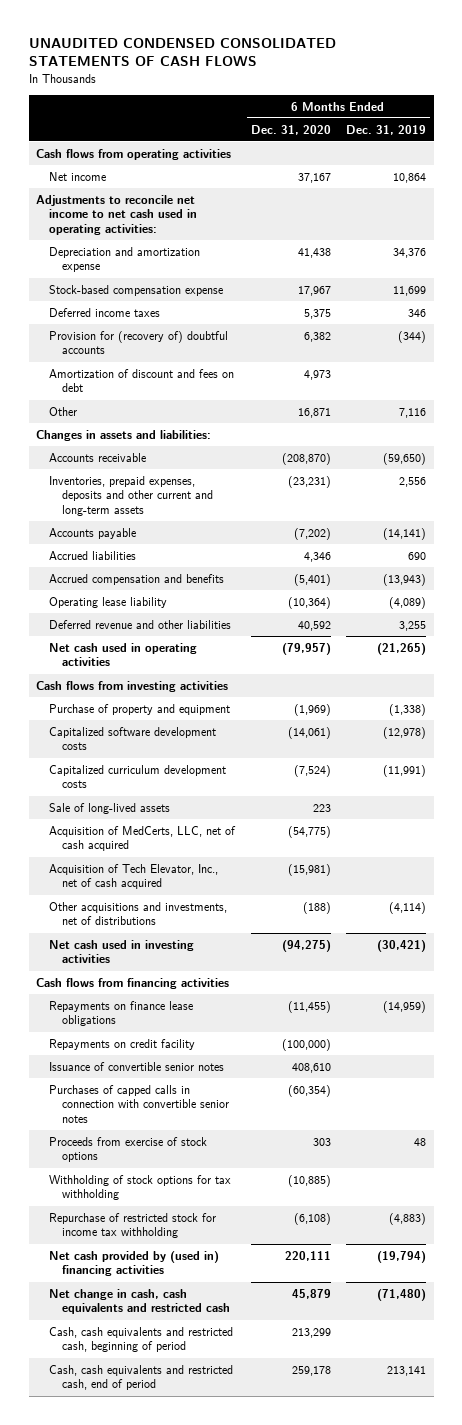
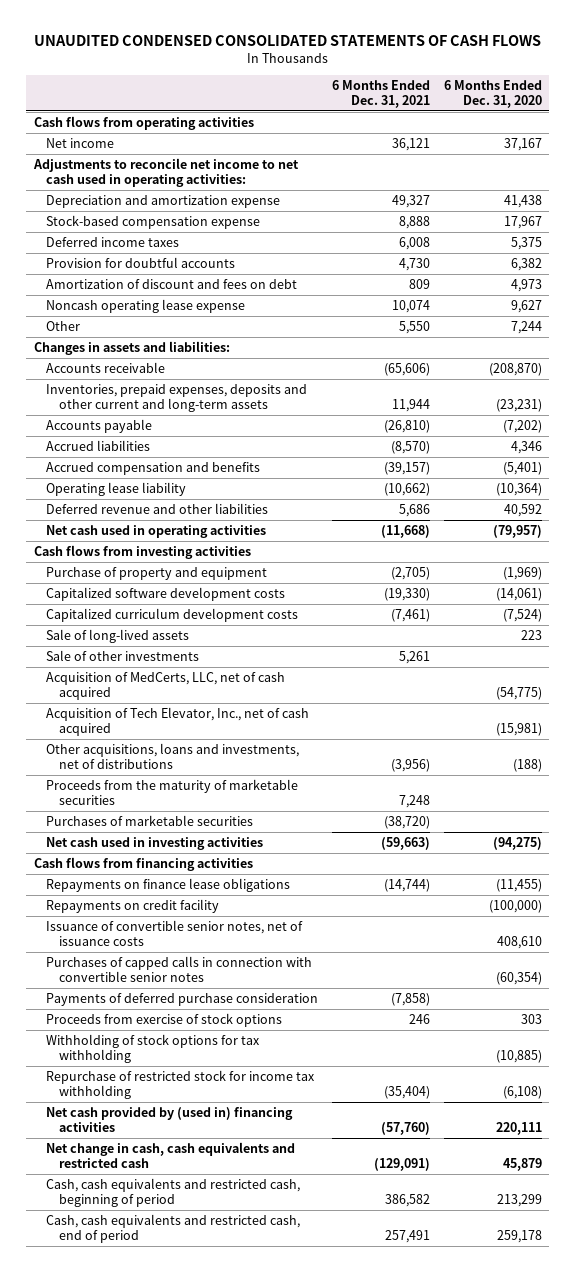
[346,124,427,135] Dec. 31, 2019 -> none
none -> [332,79,431,109] 6 Months Ended Dec. 31, 2021
[49,330,229,355] Provision for (recovery of) doubtful accounts -> [46,256,236,268] Provision for doubtful accounts
none -> [46,298,246,313] Noncash operating lease expense
[297,407,331,418] 16,871 -> [511,320,543,334] 7,244
none -> [46,649,200,661] Sale of other investments
[49,901,228,926] Other acquisitions and investments, net of distributions -> [46,742,300,770] Other acquisitions, loans and investments, net of distributions
none -> [46,778,299,806] Proceeds from the maturity of marketable securities
none -> [46,814,254,826] Purchases of marketable securities
[49,1061,225,1071] Issuance of convertible senior notes -> [46,919,304,947] Issuance of convertible senior notes, net of issuance costs
none -> [46,992,319,1006] Payments of deferred purchase consideration

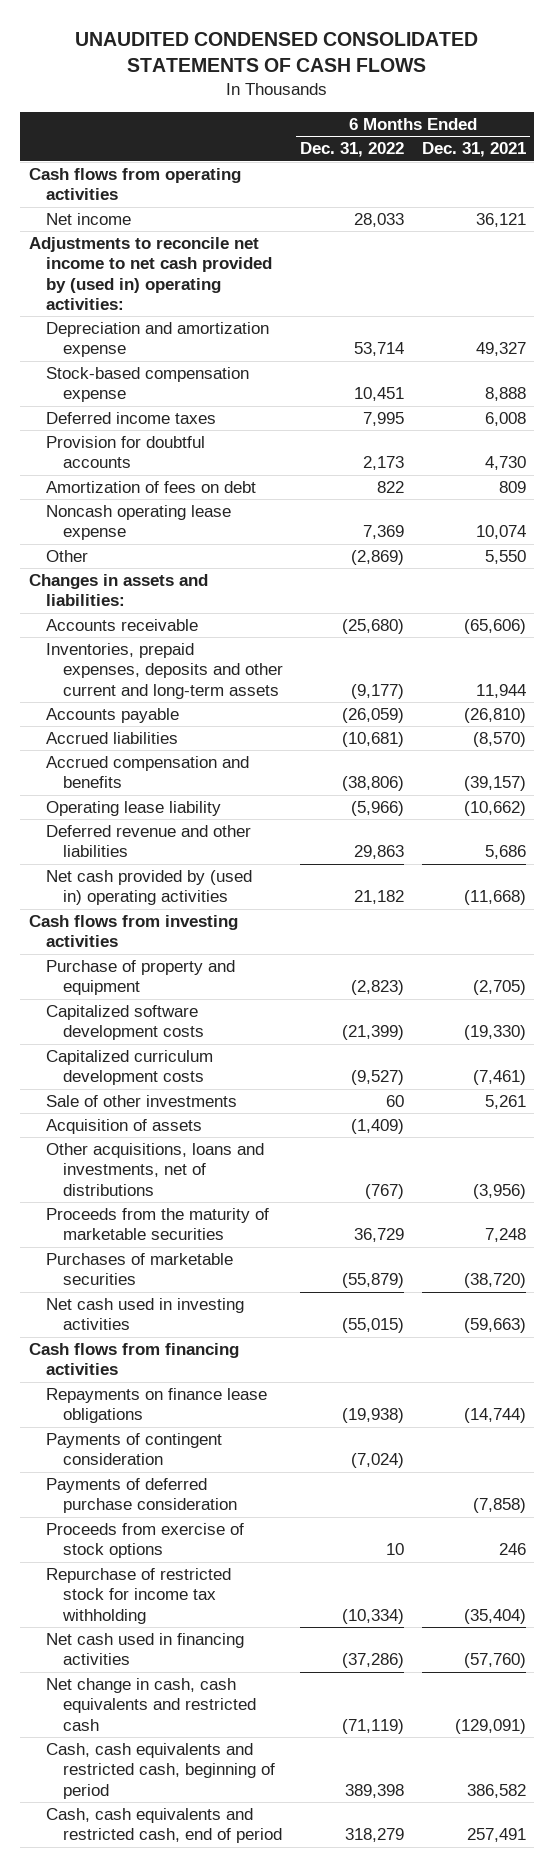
[444,79,543,109] 6 Months Ended Dec. 31, 2020 -> none
none -> [300,142,405,158] Dec. 31, 2022
[32,157,299,188] Adjustments to reconcile net income to net cash used in operating activities: -> [28,237,272,311] Adjustments to reconcile net income to net cash provided by (used in) operating activities:
[46,278,298,289] Amortization of discount and fees on debt -> [45,481,256,494] Amortization of fees on debt
[46,524,267,538] Net cash used in operating activities -> [45,870,252,906] Net cash provided by (used in) operating activities
[46,628,190,643] Sale of long-lived assets -> none
[46,671,286,701] Acquisition of MedCerts, LLC, net of cash acquired -> none
[46,706,310,737] Acquisition of Tech Elevator, Inc., net of cash acquired -> none
none -> [45,1119,202,1135] Acquisition of assets
[46,898,220,913] Repayments on credit facility -> none
[46,919,304,947] Issuance of convertible senior notes, net of issuance costs -> none
[46,955,313,983] Purchases of capped calls in connection with convertible senior notes -> none
none -> [45,1433,222,1466] Payments of contingent consideration
[46,1033,261,1064] Withholding of stock options for tax withholding -> none
[46,1106,294,1133] Net cash provided by (used in) financing activities -> [45,1633,244,1666] Net cash used in financing activities

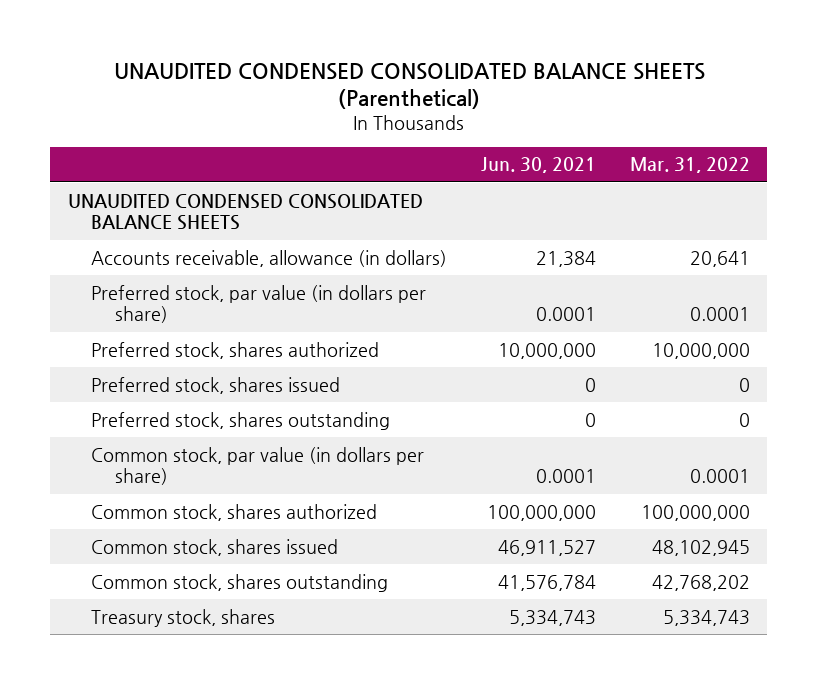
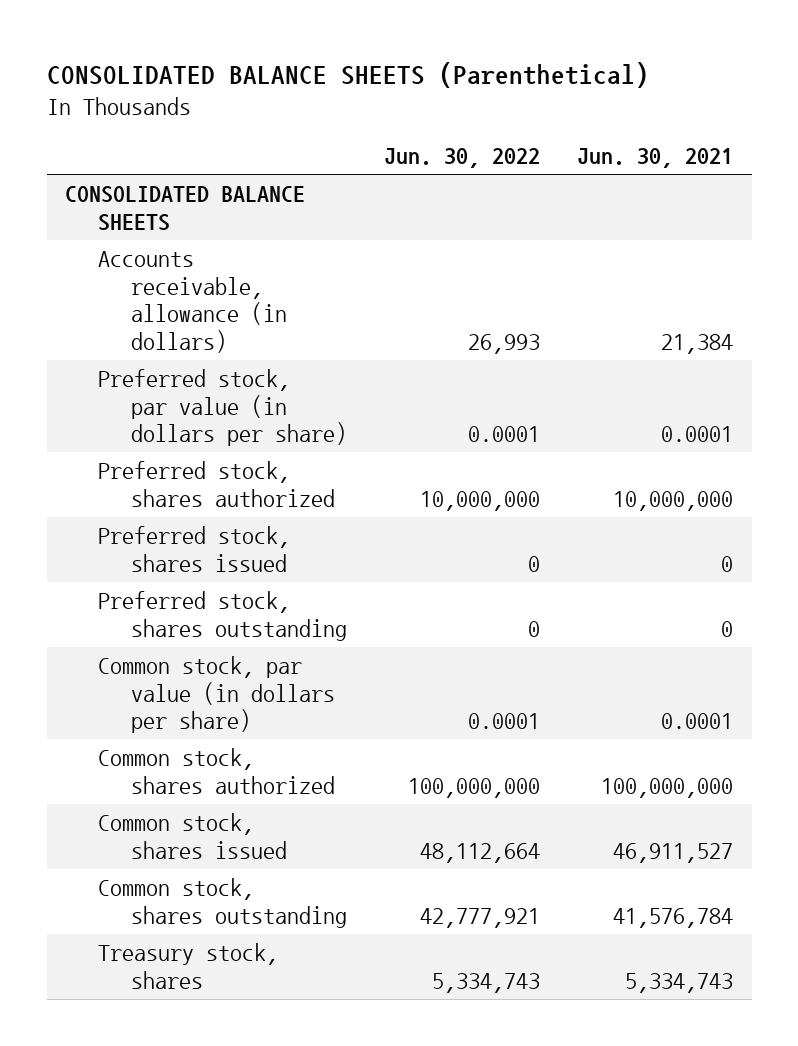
[113,62,705,110] UNAUDITED CONDENSED CONSOLIDATED BALANCE SHEETS (Parenthetical) -> [46,61,649,88] CONSOLIDATED BALANCE SHEETS (Parenthetical)
[630,157,751,174] Mar. 31, 2022 -> none
none -> [384,148,541,169] Jun. 30, 2022
[67,193,423,231] UNAUDITED CONDENSED CONSOLIDATED BALANCE SHEETS -> [65,185,306,231] CONSOLIDATED BALANCE SHEETS

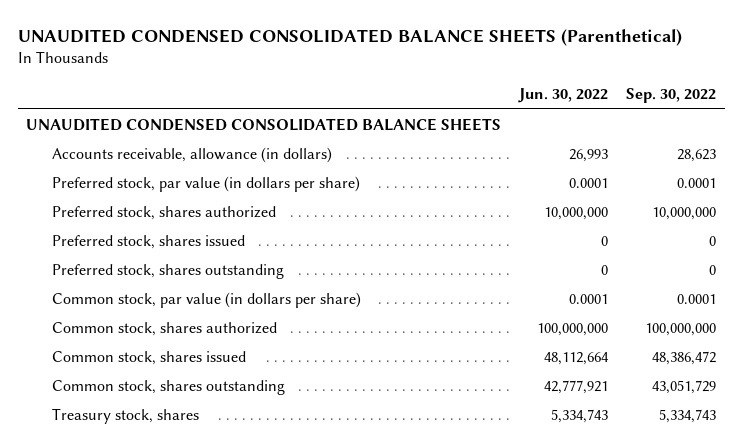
[46,61,649,88] CONSOLIDATED BALANCE SHEETS (Parenthetical) -> [17,29,682,47] UNAUDITED CONDENSED CONSOLIDATED BALANCE SHEETS (Parenthetical)
[577,148,734,169] Jun. 30, 2021 -> none
none -> [625,88,716,104] Sep. 30, 2022
[65,185,306,231] CONSOLIDATED BALANCE SHEETS -> [26,117,502,131] UNAUDITED CONDENSED CONSOLIDATED BALANCE SHEETS

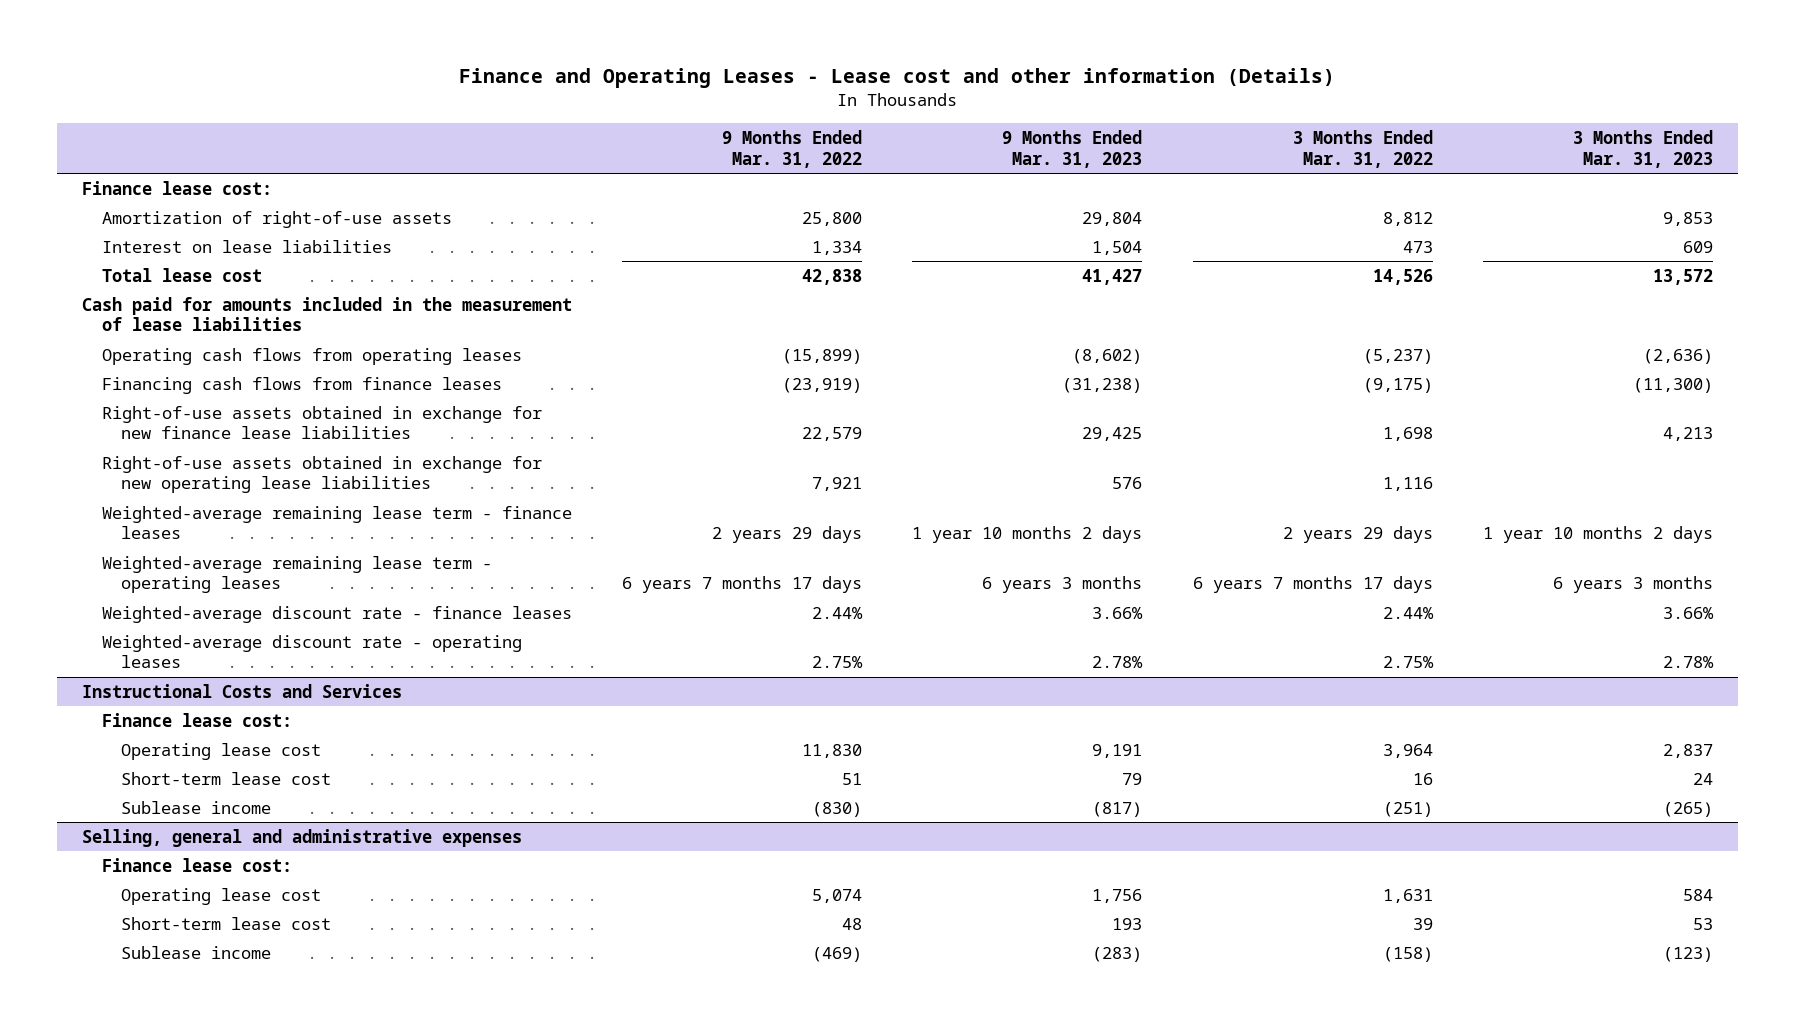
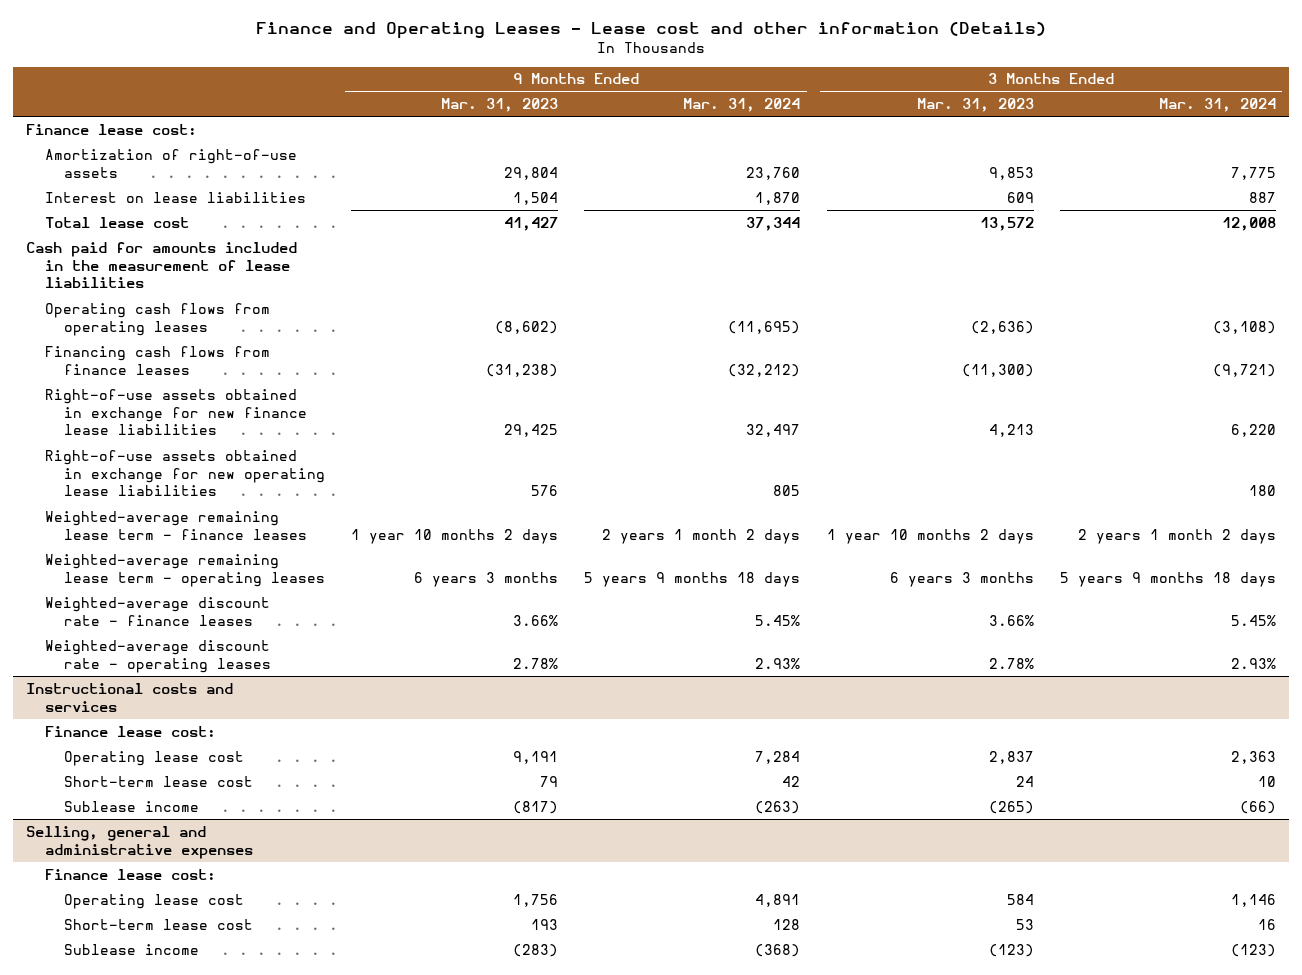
[722,130,863,168] 9 Months Ended Mar. 31, 2022 -> none
[1292,130,1433,168] 3 Months Ended Mar. 31, 2022 -> none
none -> [683,98,801,113] Mar. 31, 2024
none -> [1158,98,1276,113] Mar. 31, 2024
[81,683,402,698] Instructional Costs and Services -> [25,682,233,712] Instructional costs and services

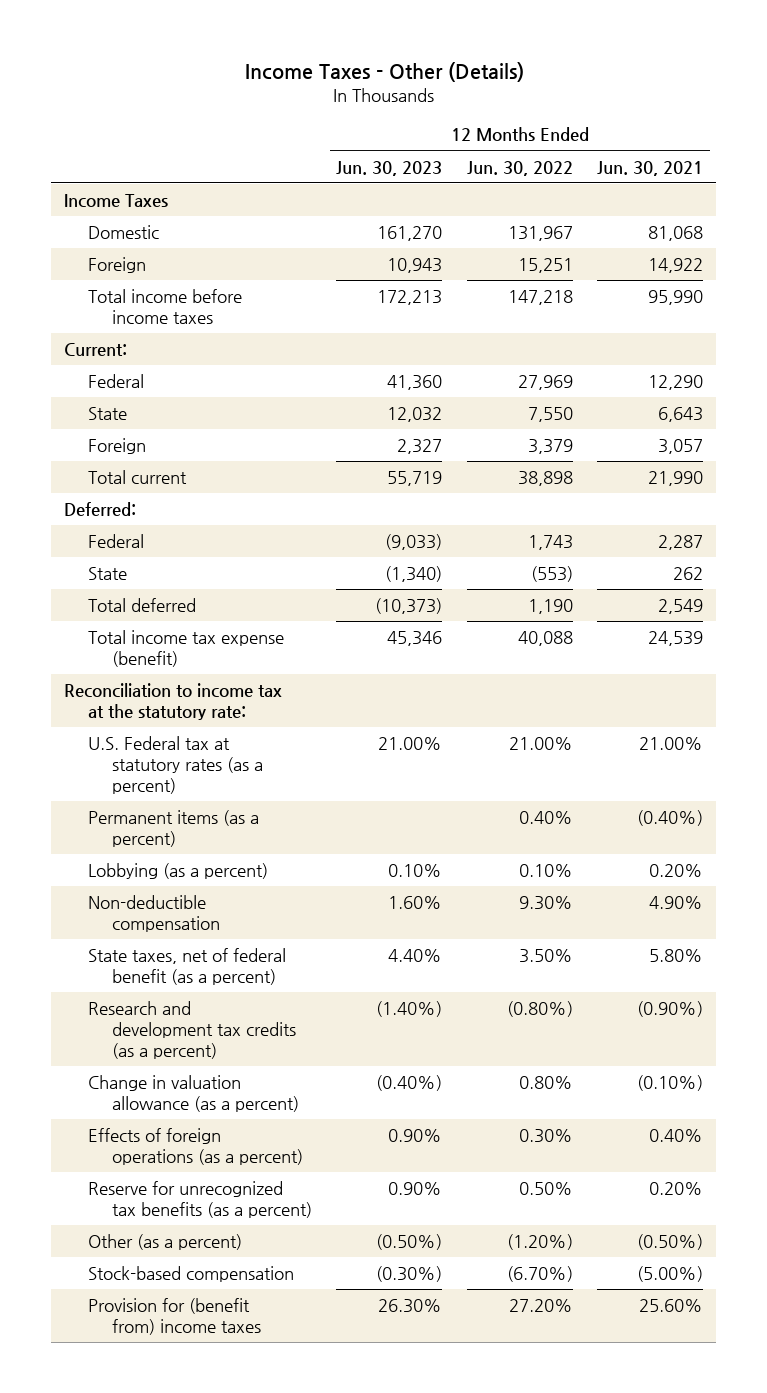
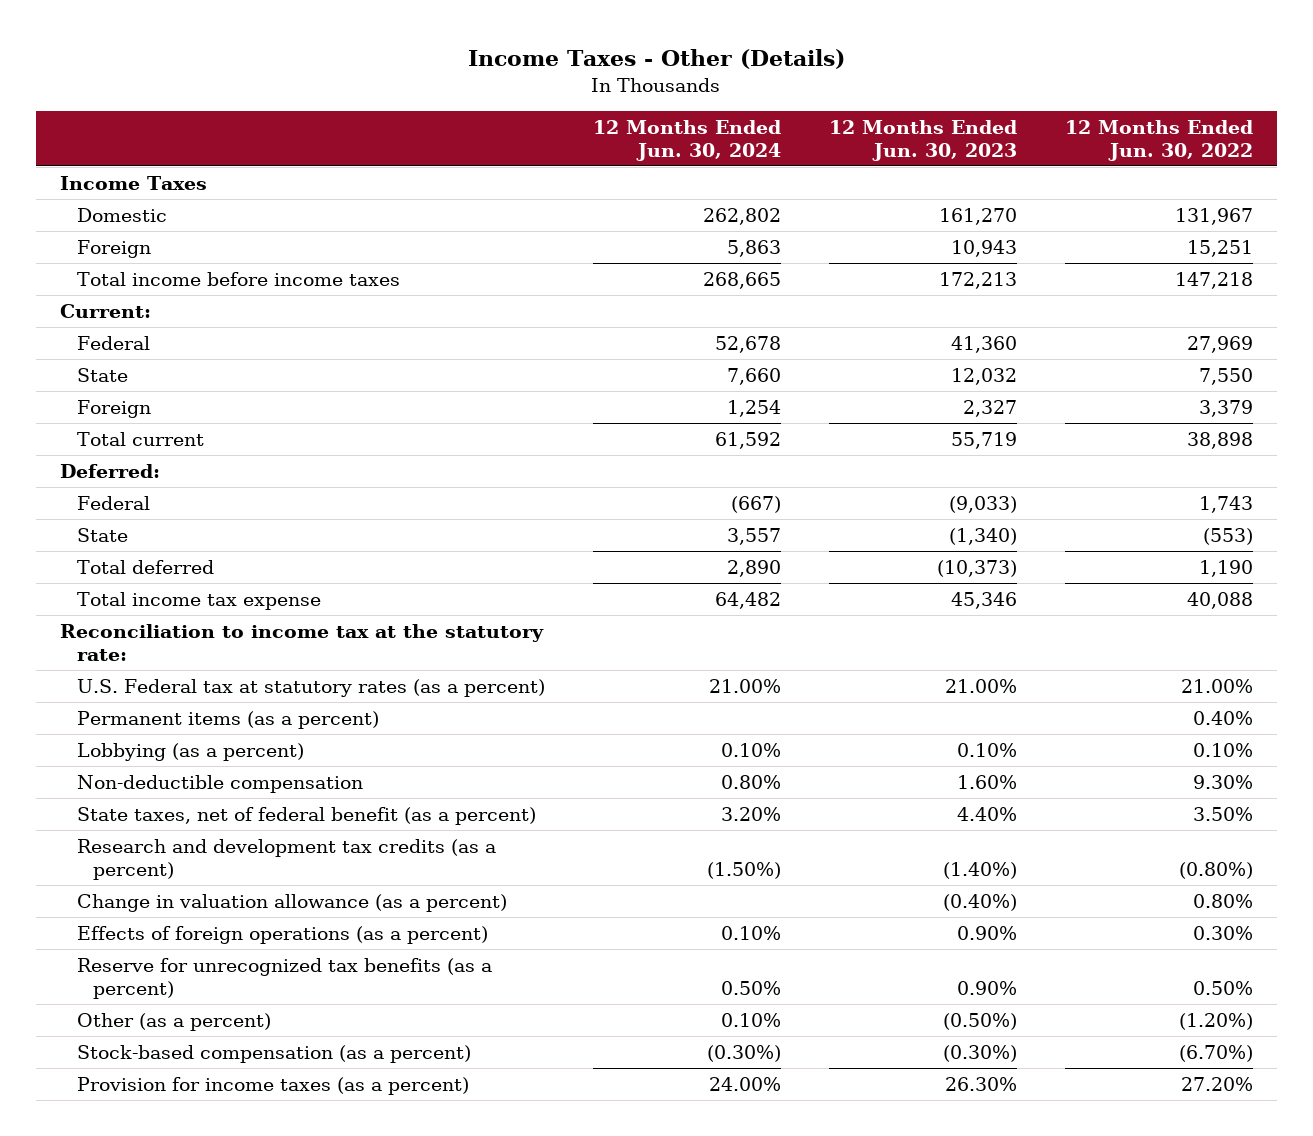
[597,160,704,176] Jun. 30, 2021 -> none
none -> [592,119,781,161] 12 Months Ended Jun. 30, 2024
[87,630,284,667] Total income tax expense (benefit) -> [76,591,321,610] Total income tax expense
[87,1266,294,1283] Stock-based compensation -> [76,1044,471,1063] Stock-based compensation (as a percent)
[87,1298,261,1335] Provision for (benefit from) income taxes -> [76,1076,469,1095] Provision for income taxes (as a percent)

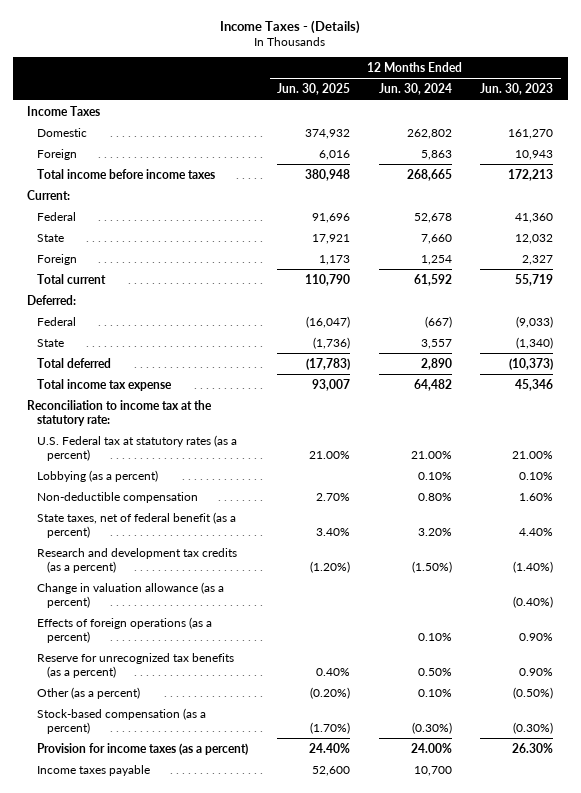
[468,48,846,69] Income Taxes - Other (Details) -> [220,19,361,34] Income Taxes - (Details)
[1064,119,1253,161] 12 Months Ended Jun. 30, 2022 -> none
none -> [277,83,351,96] Jun. 30, 2025
[76,710,379,729] Permanent items (as a percent) -> none
none -> [37,764,151,776] Income taxes payable

